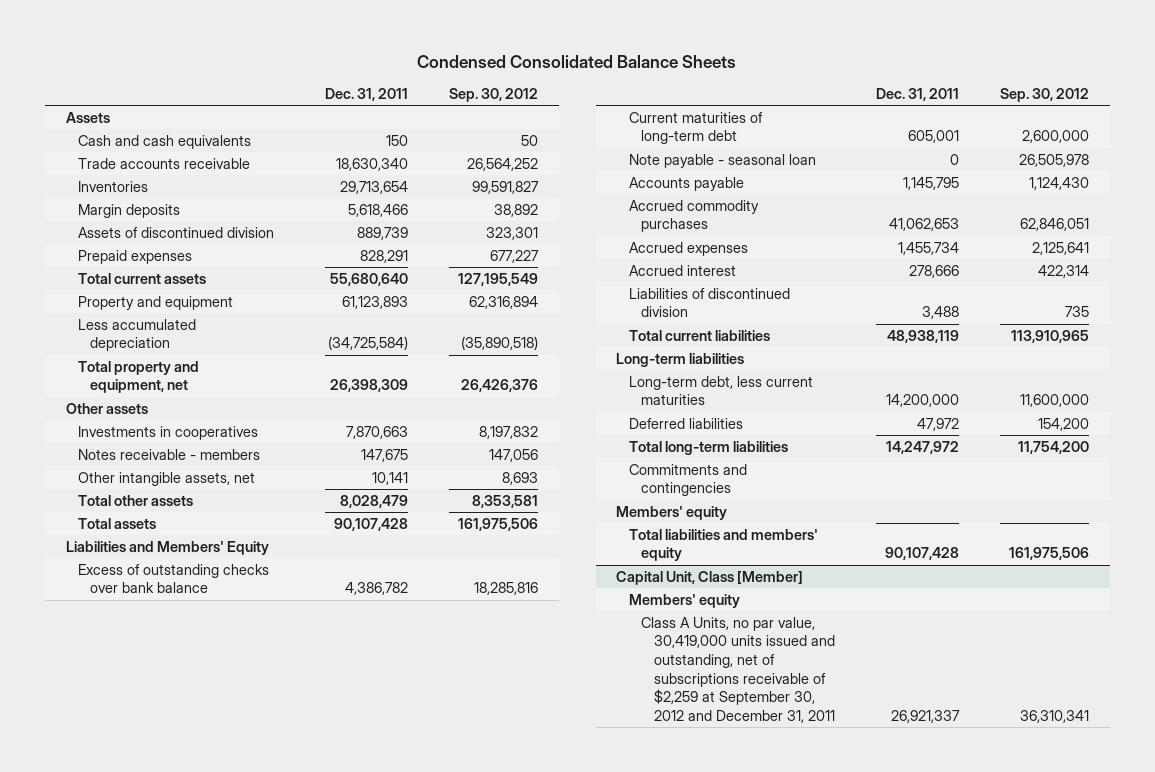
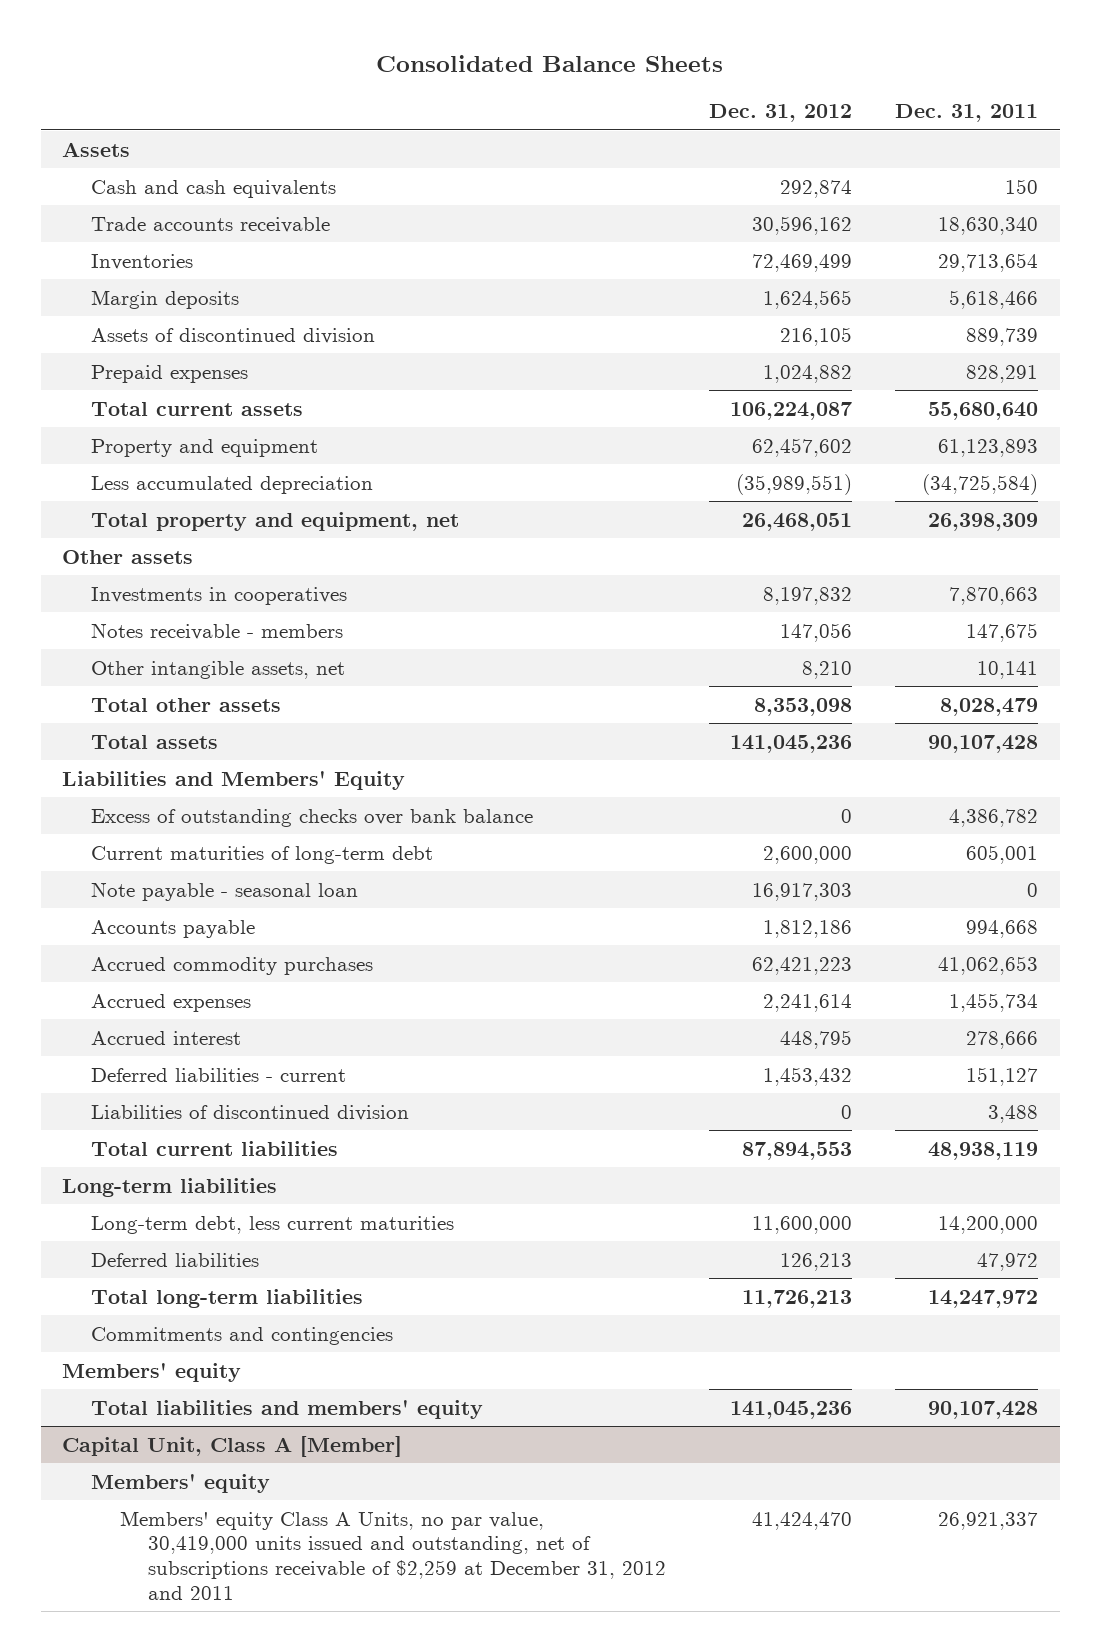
[417,54,737,68] Condensed Consolidated Balance Sheets -> [376,55,724,73] Consolidated Balance Sheets
[449,88,539,103] Sep. 30, 2012 -> none
none -> [709,104,853,123] Dec. 31, 2012
[902,176,959,190] 1,145,795 -> [966,919,1039,938] 994,668
none -> [90,1067,346,1082] Deferred liabilities - current
[616,570,804,585] Capital Unit, Class [Member] -> [62,1435,403,1457] Capital Unit, Class A [Member]
[641,616,835,723] Class A Units, no par value, 30,419,000 units issued and outstanding, net of subscriptions receivable of $2,259 at September 30, 2012 and December 31, 2011 -> [119,1510,667,1600] Members' equity Class A Units, no par value, 30,419,000 units issued and outstanding, net of subscriptions receivable of $2,259 at December 31, 2012 and 2011

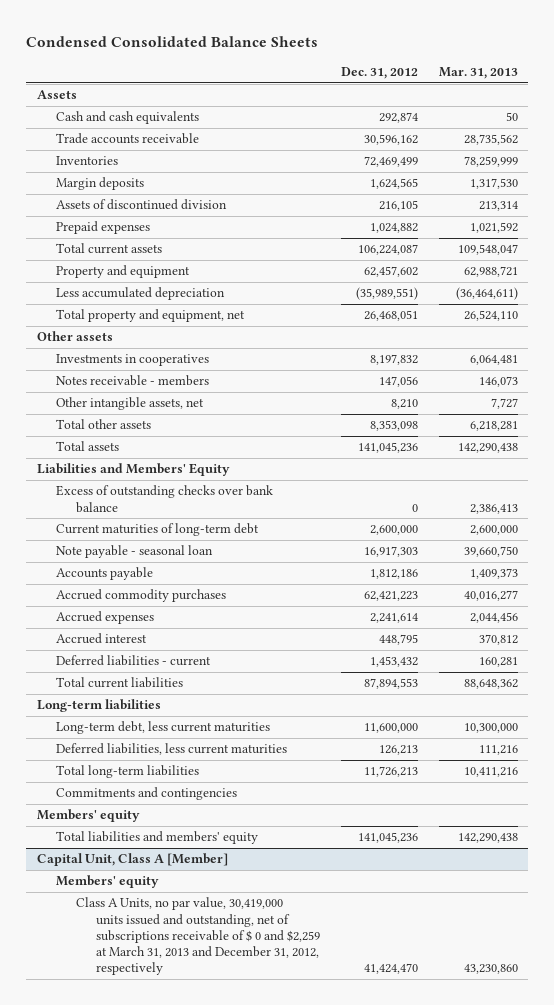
[376,55,724,73] Consolidated Balance Sheets -> [26,36,319,48] Condensed Consolidated Balance Sheets
[895,104,1039,123] Dec. 31, 2011 -> none
none -> [438,66,518,79] Mar. 31, 2013
[90,1104,409,1121] Liabilities of discontinued division -> none
[90,1252,259,1267] Deferred liabilities -> [56,743,288,756] Deferred liabilities, less current maturities
[119,1510,667,1600] Members' equity Class A Units, no par value, 30,419,000 units issued and outstanding, net of subscriptions receivable of $2,259 at December 31, 2012 and 2011 -> [76,897,321,975] Class A Units, no par value, 30,419,000 units issued and outstanding, net of subscriptions receivable of $ 0 and $2,259 at March 31, 2013 and December 31, 2012, respectively

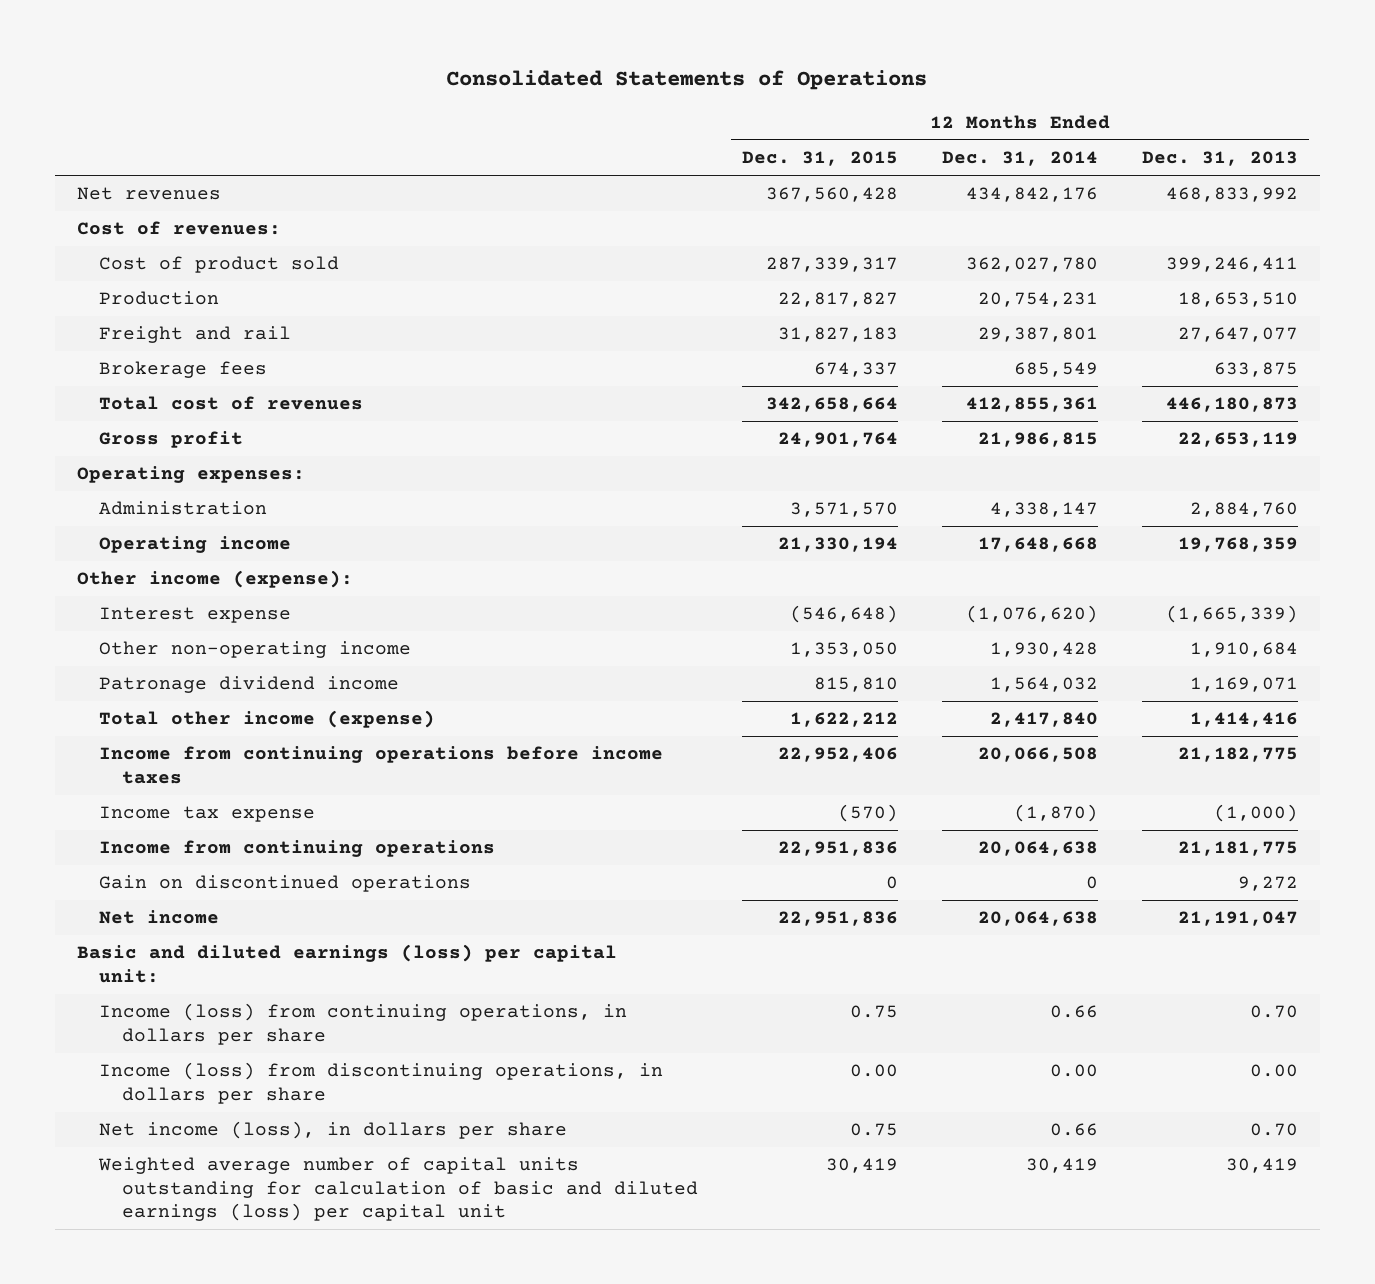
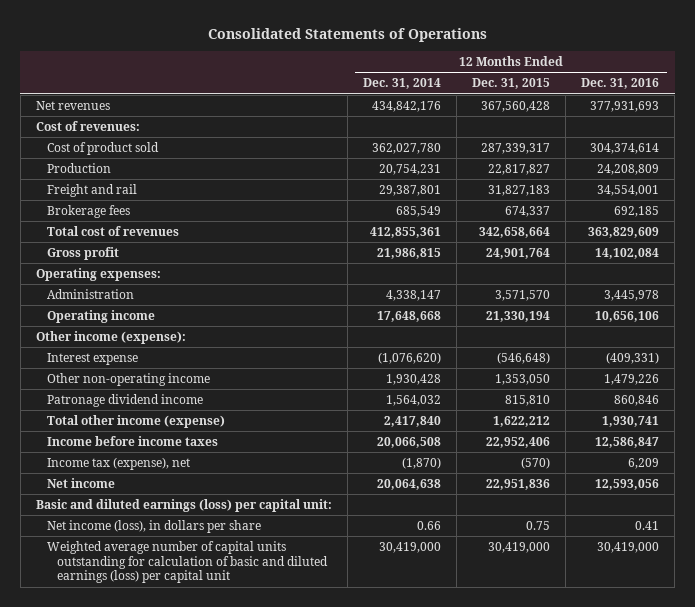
[1141,151,1298,167] Dec. 31, 2013 -> none
none -> [581,78,660,90] Dec. 31, 2016
[99,840,496,858] Income from continuing operations -> none
[99,875,472,893] Gain on discontinued operations -> none
[99,746,664,784] Income from continuing operations before income taxes -> [46,436,218,447] Income before income taxes
[99,806,316,823] Income tax expense -> [46,457,190,471] Income tax (expense), net
[99,1003,628,1045] Income (loss) from continuing operations, in dollars per share -> none
[99,1062,664,1104] Income (loss) from discontinuing operations, in dollars per share -> none
[825,1158,898,1174] 30,419 -> [488,542,551,554] 30,419,000
[1025,1158,1098,1174] 30,419 -> [379,542,442,554] 30,419,000

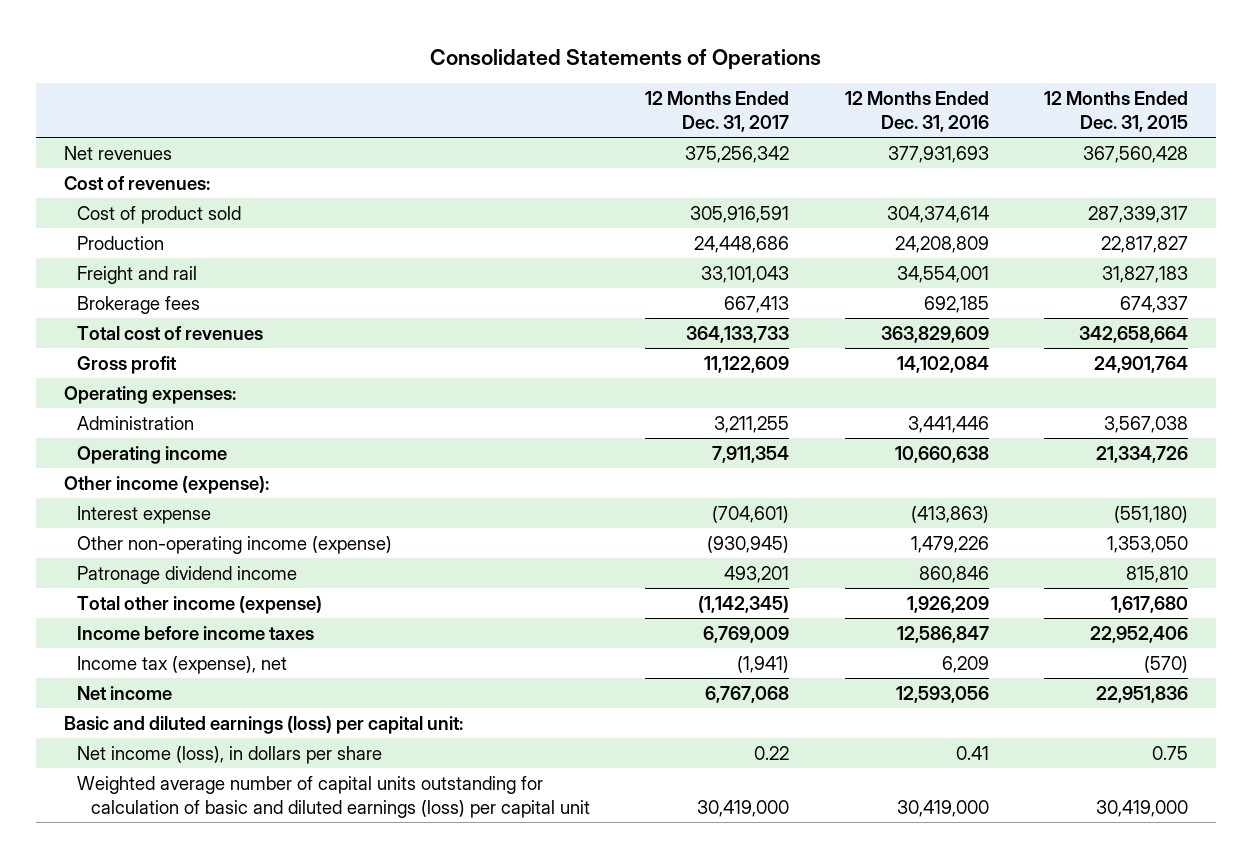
[363,78,442,90] Dec. 31, 2014 -> none
none -> [645,91,790,133] 12 Months Ended Dec. 31, 2017
[495,290,551,302] 3,571,570 -> [1104,415,1189,433] 3,567,038
[604,290,660,302] 3,445,978 -> [907,415,989,433] 3,441,446
[486,311,551,323] 21,330,194 -> [1096,445,1189,463] 21,334,726
[595,311,660,323] 10,656,106 -> [894,445,989,463] 10,660,638
[497,352,551,365] (546,648) -> [1114,505,1189,523] (551,180)
[606,352,660,365] (409,331) -> [910,505,989,523] (413,863)
[46,373,210,387] Other non-operating income -> [77,535,393,554] Other non-operating income (expense)
[493,416,551,428] 1,622,212 -> [1111,595,1189,613] 1,617,680
[602,416,660,428] 1,930,741 -> [906,595,989,613] 1,926,209

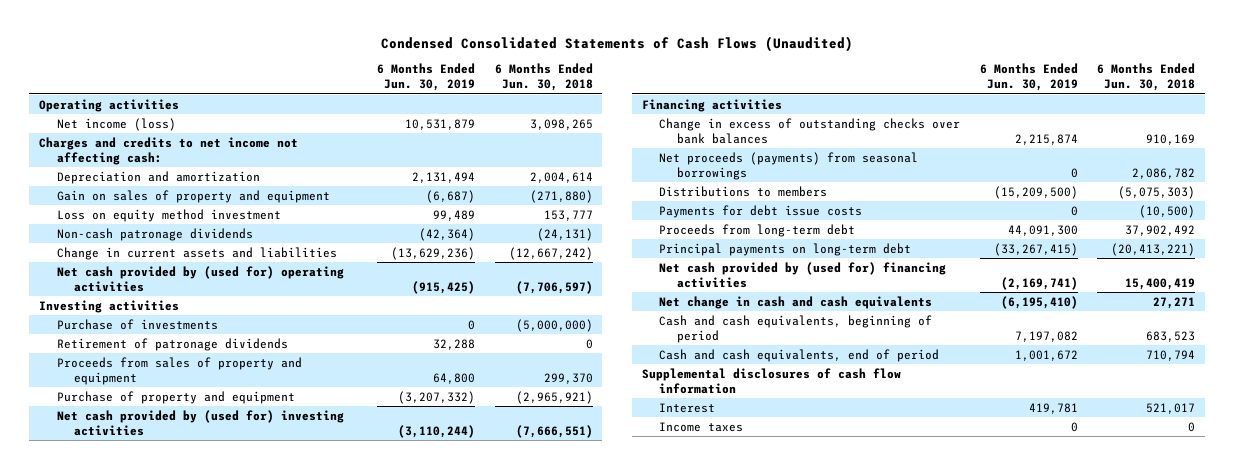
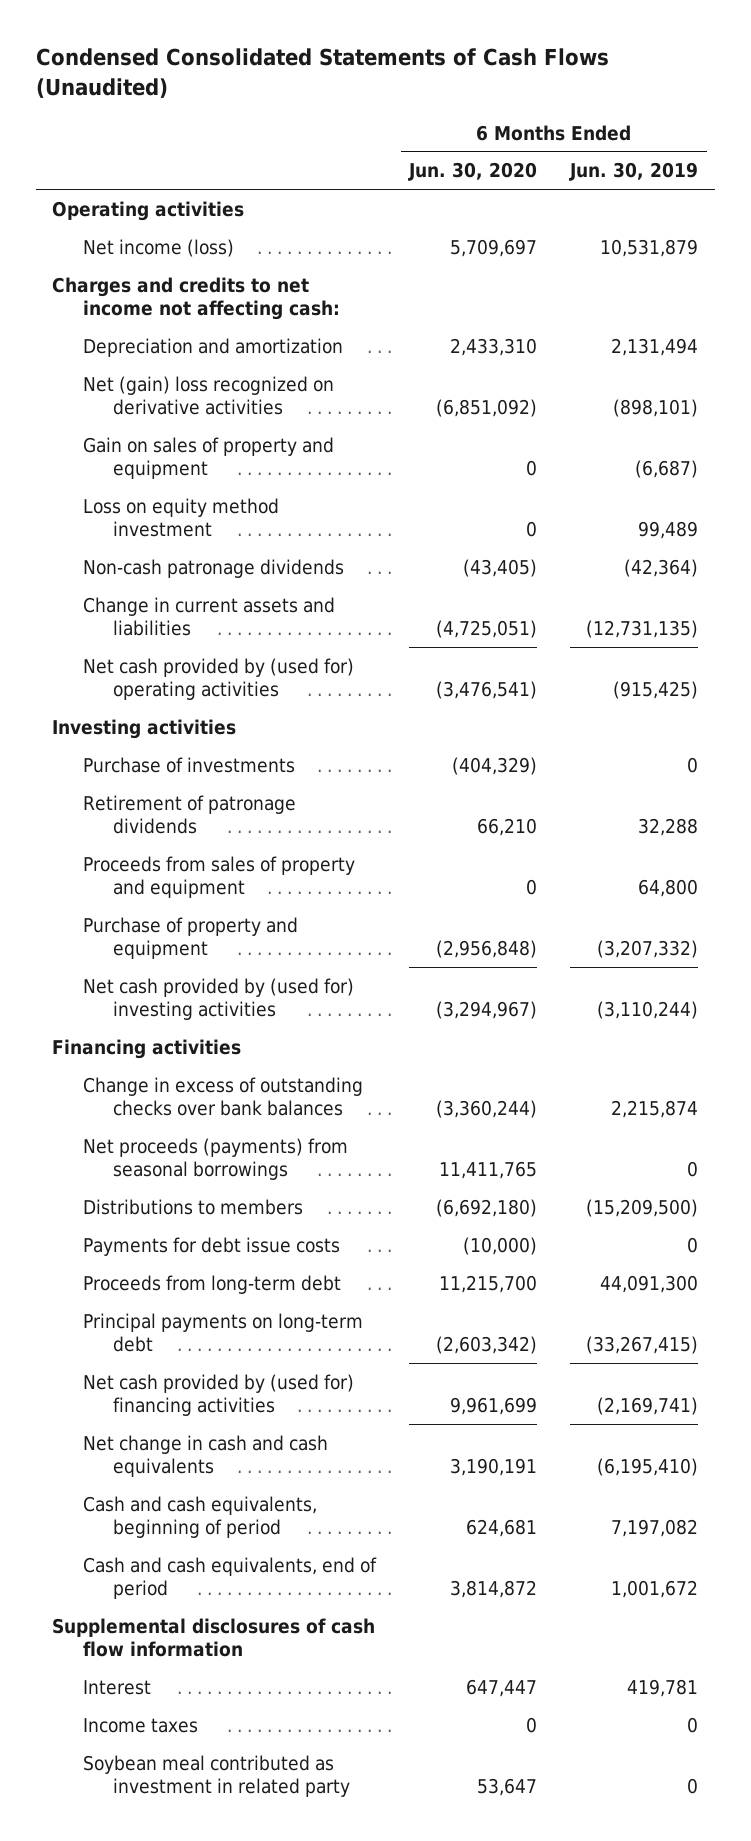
[494,63,593,92] 6 Months Ended Jun. 30, 2018 -> none
none -> [408,162,538,182] Jun. 30, 2020
none -> [82,375,334,415] Net (gain) loss recognized on derivative activities
[391,246,476,260] (13,629,236) -> [586,619,699,638] (12,731,135)
none -> [82,1754,350,1797] Soybean meal contributed as investment in related party

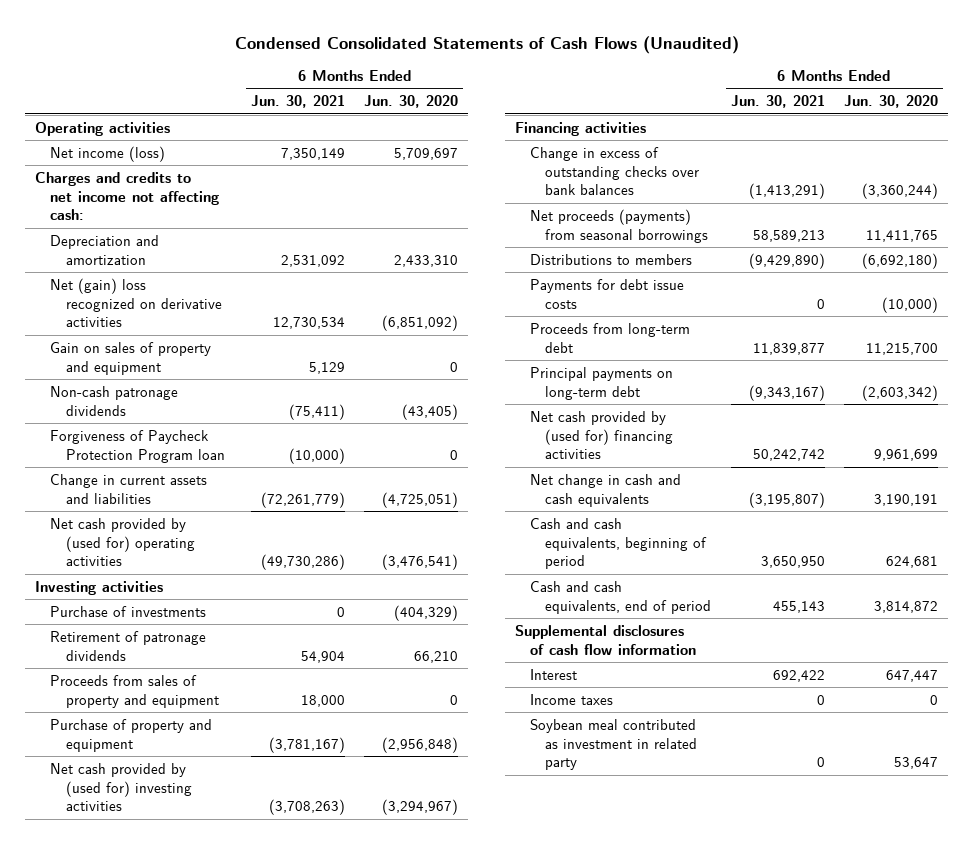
[569,162,699,182] Jun. 30, 2019 -> none
none -> [251,95,346,109] Jun. 30, 2021
[82,497,279,537] Loss on equity method investment -> none
none -> [50,429,225,463] Forgiveness of Paycheck Protection Program loan

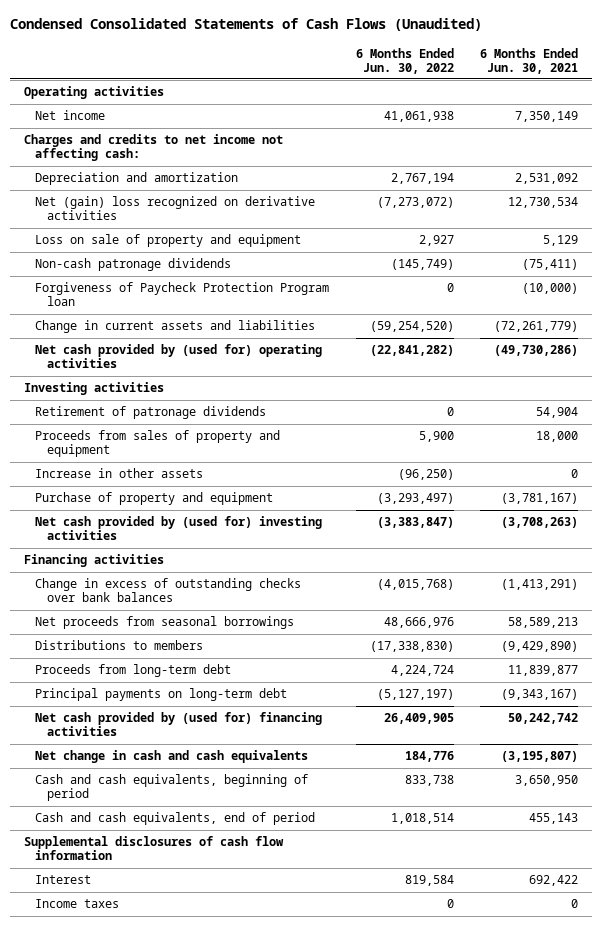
[364,95,459,109] Jun. 30, 2020 -> none
none -> [355,47,454,74] 6 Months Ended Jun. 30, 2022
[50,145,166,162] Net income (loss) -> [35,110,106,121] Net income
[50,341,212,375] Gain on sales of property and equipment -> [35,234,302,248] Loss on sale of property and equipment
[50,605,207,617] Purchase of investments -> none
none -> [35,468,204,479] Increase in other assets
[530,208,709,243] Net proceeds (payments) from seasonal borrowings -> [35,616,295,630] Net proceeds from seasonal borrowings
[530,278,685,309] Payments for debt issue costs -> none
[530,718,698,771] Soybean meal contributed as investment in related party -> none

